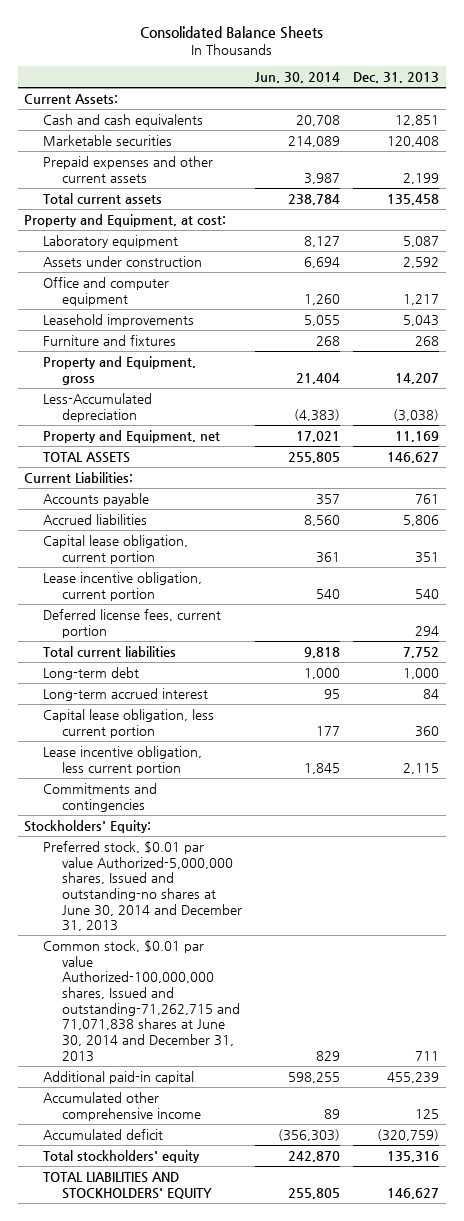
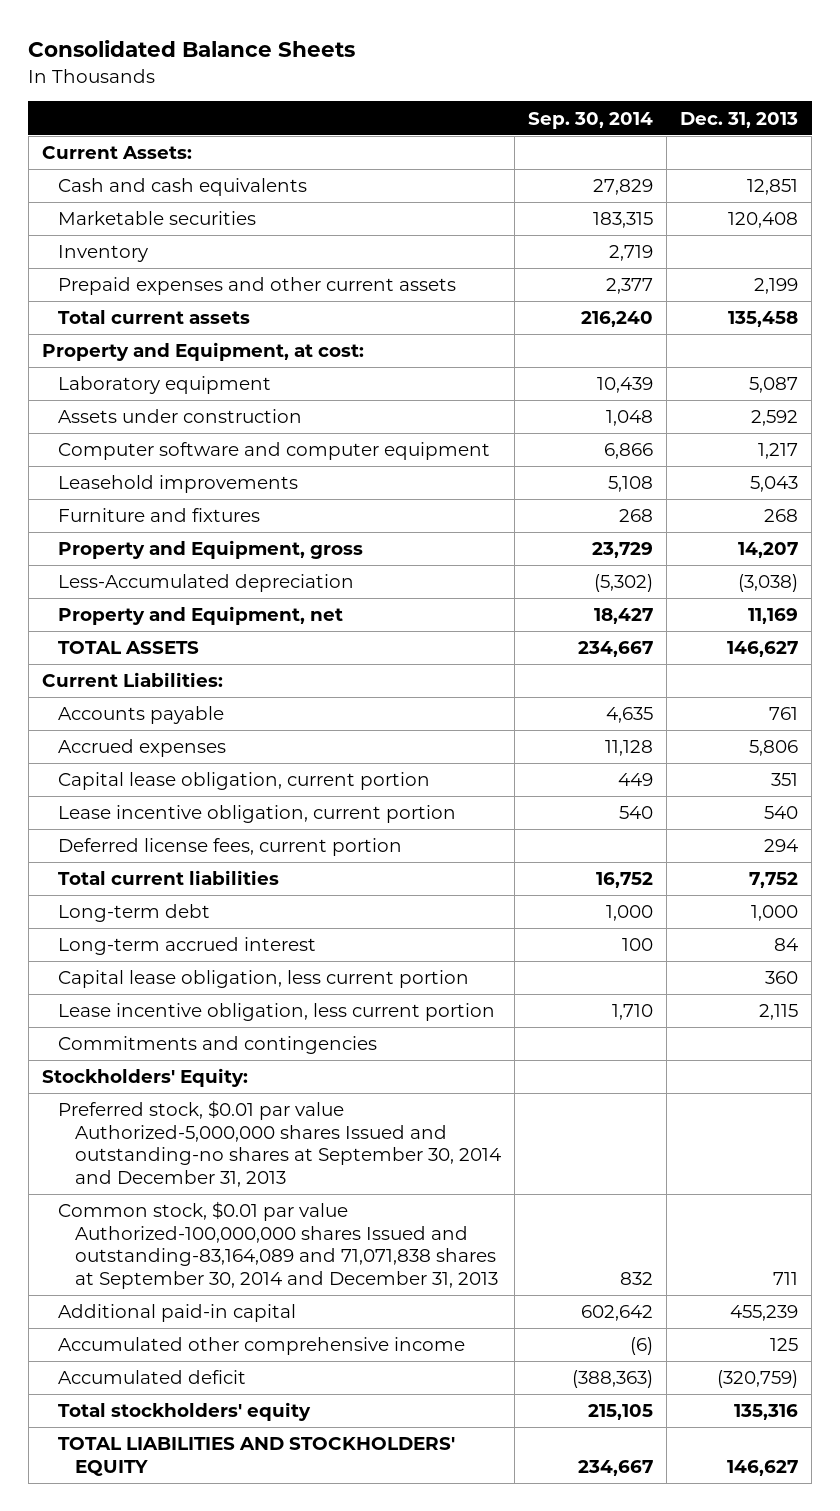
[255,71,341,83] Jun. 30, 2014 -> none
none -> [528,111,654,129] Sep. 30, 2014
none -> [58,245,149,263] Inventory
[42,276,169,306] Office and computer equipment -> [58,442,491,461] Computer software and computer equipment
[42,513,147,525] Accrued liabilities -> [58,739,227,758] Accrued expenses
[42,840,242,932] Preferred stock, $0.01 par value Authorized-5,000,000 shares, Issued and outstanding-no shares at June 30, 2014 and December 31, 2013 -> [58,1100,502,1187] Preferred stock, $0.01 par value Authorized-5,000,000 shares Issued and outstanding-no shares at September 30, 2014 and December 31, 2013
[42,939,240,1062] Common stock, $0.01 par value Authorized-100,000,000 shares, Issued and outstanding-71,262,715 and 71,071,838 shares at June 30, 2014 and December 31, 2013 -> [58,1201,499,1289] Common stock, $0.01 par value Authorized-100,000,000 shares Issued and outstanding-83,164,089 and 71,071,838 shares at September 30, 2014 and December 31, 2013

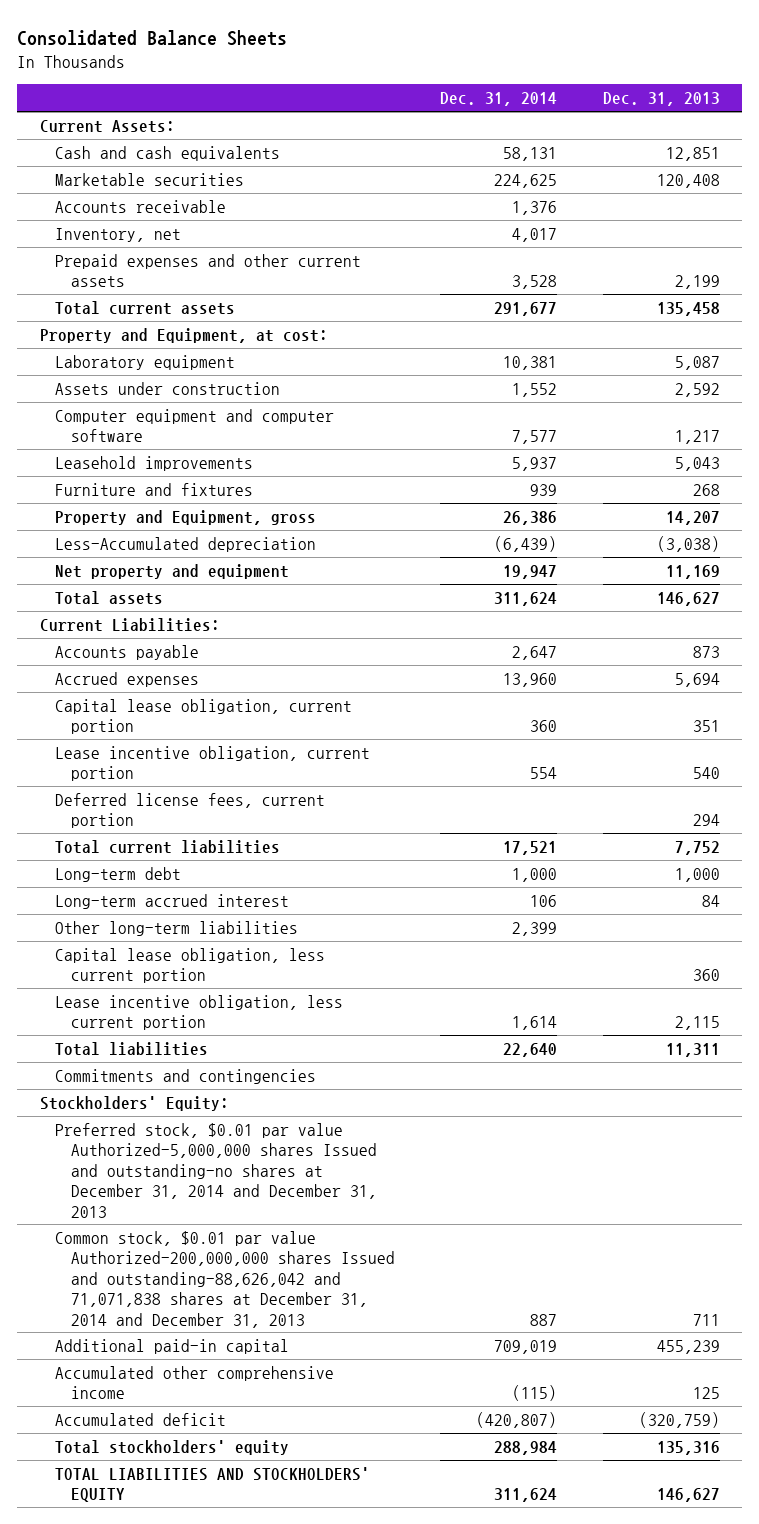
[528,111,654,129] Sep. 30, 2014 -> none
none -> [440,92,558,107] Dec. 31, 2014
none -> [55,199,227,213] Accounts receivable
[58,245,149,263] Inventory -> [55,227,182,242] Inventory, net
[58,442,491,461] Computer software and computer equipment -> [55,408,335,443] Computer equipment and computer software
[58,606,344,626] Property and Equipment, net -> [55,563,290,579] Net property and equipment
[58,641,200,655] TOTAL ASSETS -> [55,590,164,605] Total assets
[769,707,799,721] 761 -> [692,645,720,658] 873
[749,740,799,757] 5,806 -> [674,672,720,687] 5,694
none -> [55,920,299,936] Other long-term liabilities
none -> [55,1041,209,1056] Total liabilities
[58,1100,502,1187] Preferred stock, $0.01 par value Authorized-5,000,000 shares Issued and outstanding-no shares at September 30, 2014 and December 31, 2013 -> [55,1122,378,1218] Preferred stock, $0.01 par value Authorized-5,000,000 shares Issued and outstanding-no shares at December 31, 2014 and December 31, 2013
[58,1201,499,1289] Common stock, $0.01 par value Authorized-100,000,000 shares Issued and outstanding-83,164,089 and 71,071,838 shares at September 30, 2014 and December 31, 2013 -> [55,1230,396,1328] Common stock, $0.01 par value Authorized-200,000,000 shares Issued and outstanding-88,626,042 and 71,071,838 shares at December 31, 2014 and December 31, 2013

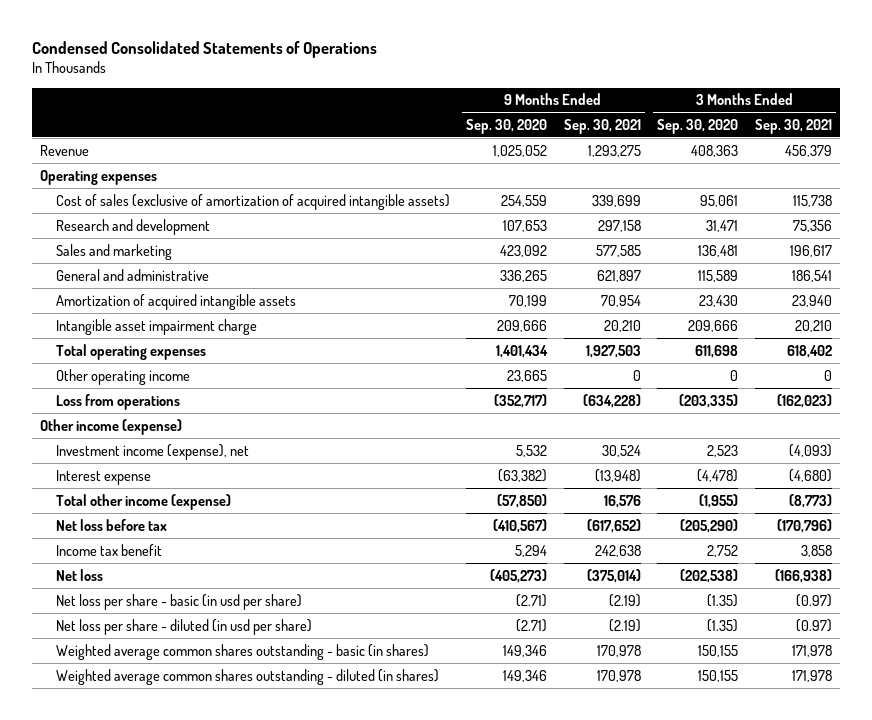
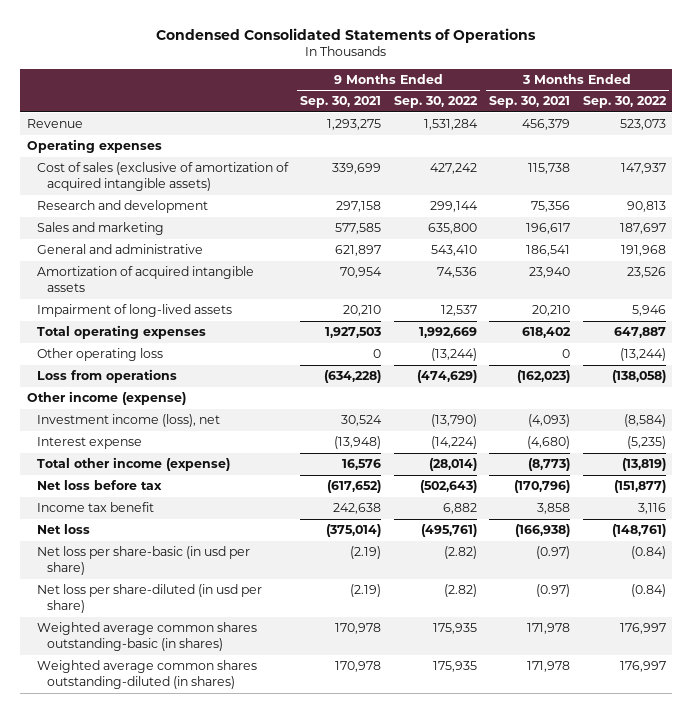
[466,118,548,134] Sep. 30, 2020 -> none
[657,118,739,134] Sep. 30, 2020 -> none
none -> [393,96,478,109] Sep. 30, 2022
none -> [582,96,667,109] Sep. 30, 2022
[55,318,257,335] Intangible asset impairment charge -> [36,304,232,318] Impairment of long-lived assets
[55,368,190,385] Other operating income -> [36,348,163,362] Other operating loss
[55,443,249,460] Investment income (expense), net -> [36,414,220,428] Investment income (loss), net
[55,593,302,610] Net loss per share - basic (in usd per share) -> [36,546,250,576] Net loss per share-basic (in usd per share)
[55,618,312,635] Net loss per share - diluted (in usd per share) -> [36,584,262,614] Net loss per share-diluted (in usd per share)
[55,643,429,660] Weighted average common shares outstanding - basic (in shares) -> [36,622,257,652] Weighted average common shares outstanding-basic (in shares)
[55,668,439,685] Weighted average common shares outstanding - diluted (in shares) -> [36,660,257,690] Weighted average common shares outstanding-diluted (in shares)

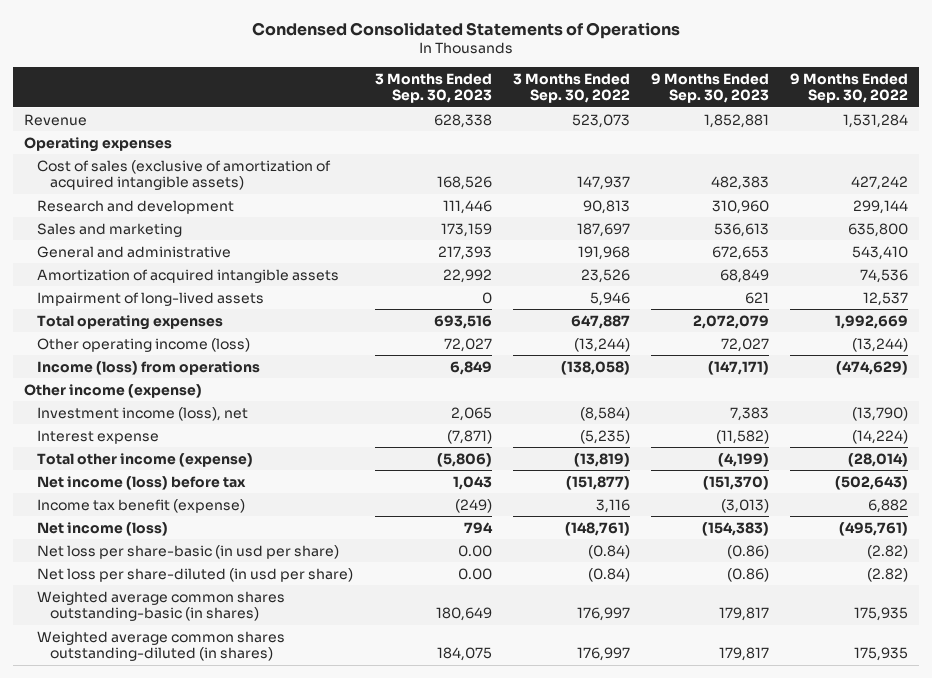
[300,96,382,109] Sep. 30, 2021 -> none
[489,96,571,109] Sep. 30, 2021 -> none
none -> [374,72,492,104] 3 Months Ended Sep. 30, 2023
none -> [651,72,770,104] 9 Months Ended Sep. 30, 2023
[36,348,163,362] Other operating loss -> [37,337,251,352] Other operating income (loss)
[36,369,177,384] Loss from operations -> [37,360,261,375] Income (loss) from operations
[36,480,162,491] Net loss before tax -> [37,475,247,490] Net income (loss) before tax
[36,502,154,513] Income tax benefit -> [37,498,246,513] Income tax benefit (expense)
[36,524,90,535] Net loss -> [37,521,169,536] Net income (loss)

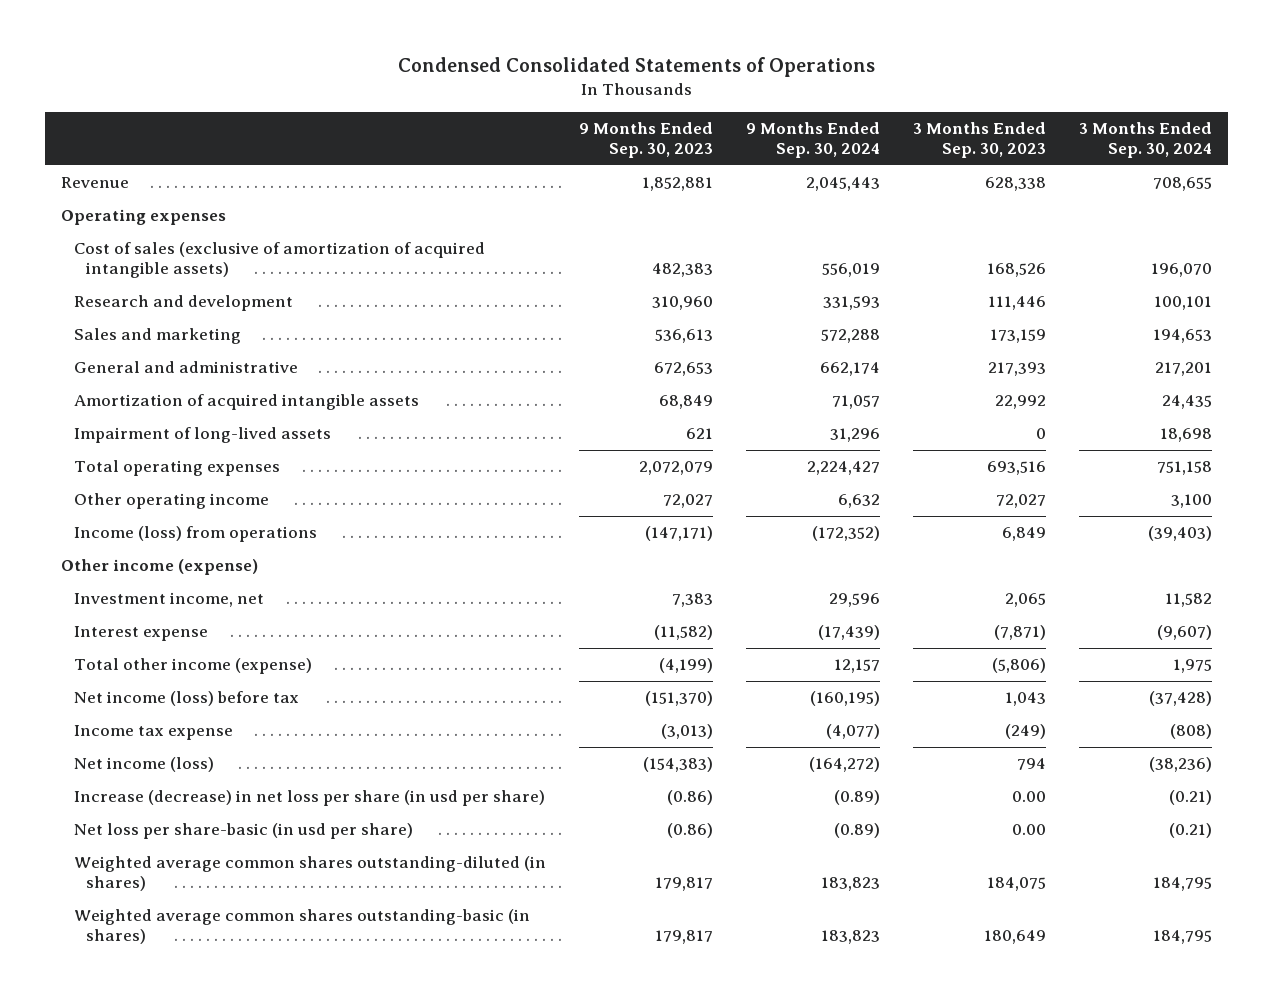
[512,72,630,104] 3 Months Ended Sep. 30, 2022 -> none
[790,72,909,104] 9 Months Ended Sep. 30, 2022 -> none
none -> [745,122,880,159] 9 Months Ended Sep. 30, 2024
none -> [1078,122,1212,159] 3 Months Ended Sep. 30, 2024
[37,337,251,352] Other operating income (loss) -> [73,493,269,510] Other operating income
[37,406,249,421] Investment income (loss), net -> [73,592,264,608] Investment income, net
[37,498,246,513] Income tax benefit (expense) -> [73,725,233,741] Income tax expense
none -> [73,790,545,807] Increase (decrease) in net loss per share (in usd per share)
[37,567,354,582] Net loss per share-diluted (in usd per share) -> none
[37,590,286,622] Weighted average common shares outstanding-basic (in shares) -> [73,909,530,945] Weighted average common shares outstanding-basic (in shares)

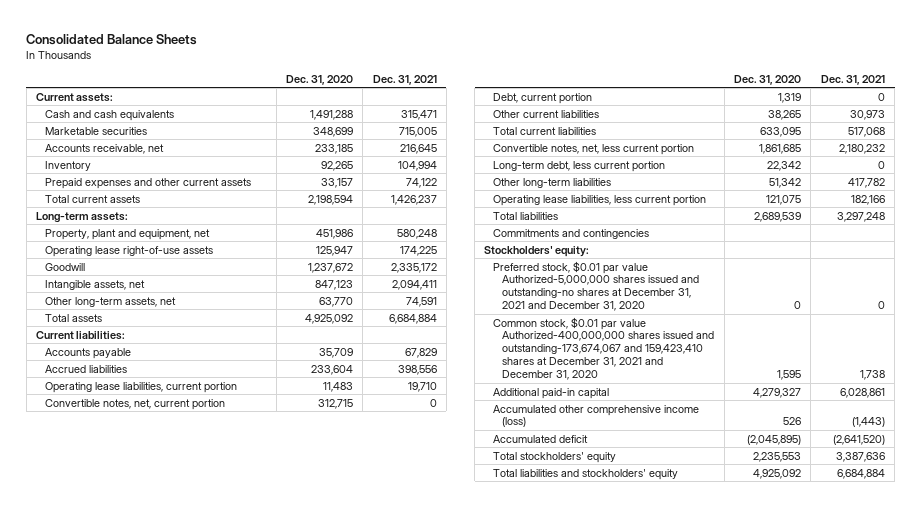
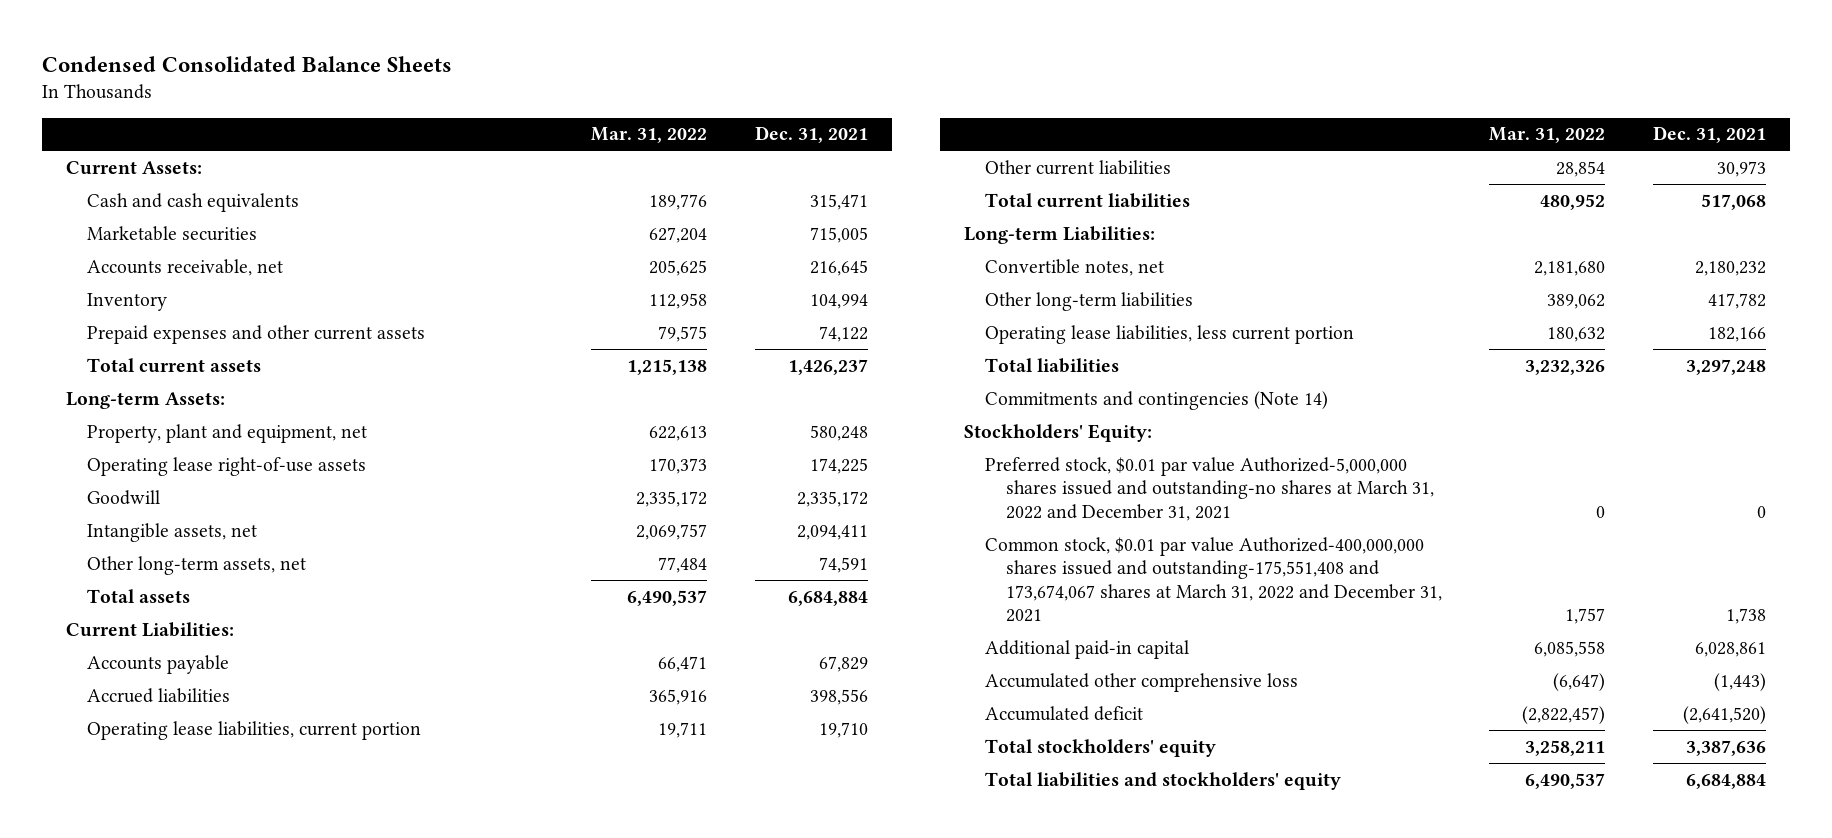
[26,33,198,45] Consolidated Balance Sheets -> [42,56,453,73] Condensed Consolidated Balance Sheets
[286,74,354,85] Dec. 31, 2020 -> none
none -> [591,127,708,144] Mar. 31, 2022
[36,92,114,102] Current assets: -> [65,160,202,175] Current Assets:
[36,211,129,223] Long-term assets: -> [65,391,225,409] Long-term Assets:
[36,330,126,340] Current liabilities: -> [65,621,234,637] Current Liabilities:
[45,398,226,410] Convertible notes, net, current portion -> none
[493,92,593,104] Debt, current portion -> none
[493,160,666,172] Long-term debt, less current portion -> none
none -> [963,225,1155,244] Long-term Liabilities:
[493,143,695,155] Convertible notes, net, less current portion -> [984,258,1164,276] Convertible notes, net
[493,228,650,239] Commitments and contingencies -> [984,390,1328,410] Commitments and contingencies (Note 14)
[484,245,590,257] Stockholders' equity: -> [963,423,1152,442] Stockholders' Equity:
[493,260,700,312] Preferred stock, $0.01 par value Authorized-5,000,000 shares issued and outstanding-no shares at December 31, 2021 and December 31, 2020 -> [984,456,1435,521] Preferred stock, $0.01 par value Authorized-5,000,000 shares issued and outstanding-no shares at March 31, 2022 and December 31, 2021
[493,316,715,381] Common stock, $0.01 par value Authorized-400,000,000 shares issued and outstanding-173,674,067 and 159,423,410 shares at December 31, 2021 and December 31, 2020 -> [984,536,1443,622] Common stock, $0.01 par value Authorized-400,000,000 shares issued and outstanding-175,551,408 and 173,674,067 shares at March 31, 2022 and December 31, 2021
[493,404,700,428] Accumulated other comprehensive income (loss) -> [984,672,1298,692] Accumulated other comprehensive loss

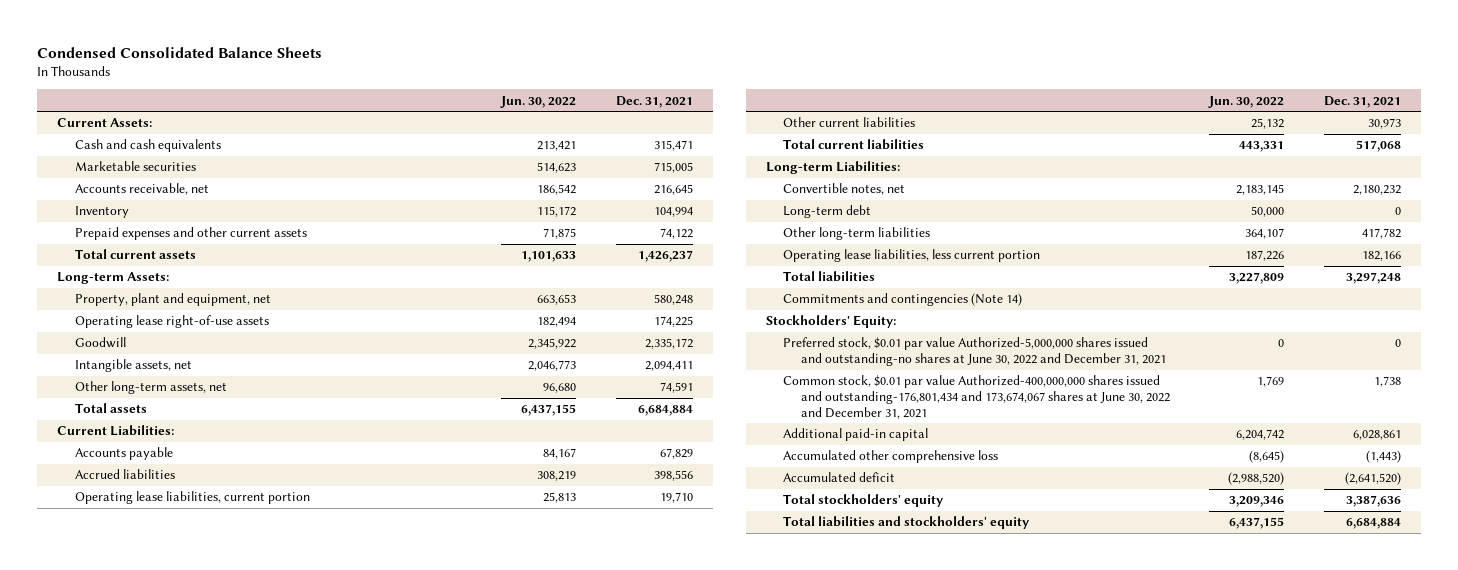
[591,127,708,144] Mar. 31, 2022 -> none
none -> [499,95,576,108] Jun. 30, 2022
none -> [783,205,872,219] Long-term debt
[984,456,1435,521] Preferred stock, $0.01 par value Authorized-5,000,000 shares issued and outstanding-no shares at March 31, 2022 and December 31, 2021 -> [783,337,1166,367] Preferred stock, $0.01 par value Authorized-5,000,000 shares issued and outstanding-no shares at June 30, 2022 and December 31, 2021
[984,536,1443,622] Common stock, $0.01 par value Authorized-400,000,000 shares issued and outstanding-175,551,408 and 173,674,067 shares at March 31, 2022 and December 31, 2021 -> [783,375,1170,419] Common stock, $0.01 par value Authorized-400,000,000 shares issued and outstanding-176,801,434 and 173,674,067 shares at June 30, 2022 and December 31, 2021

